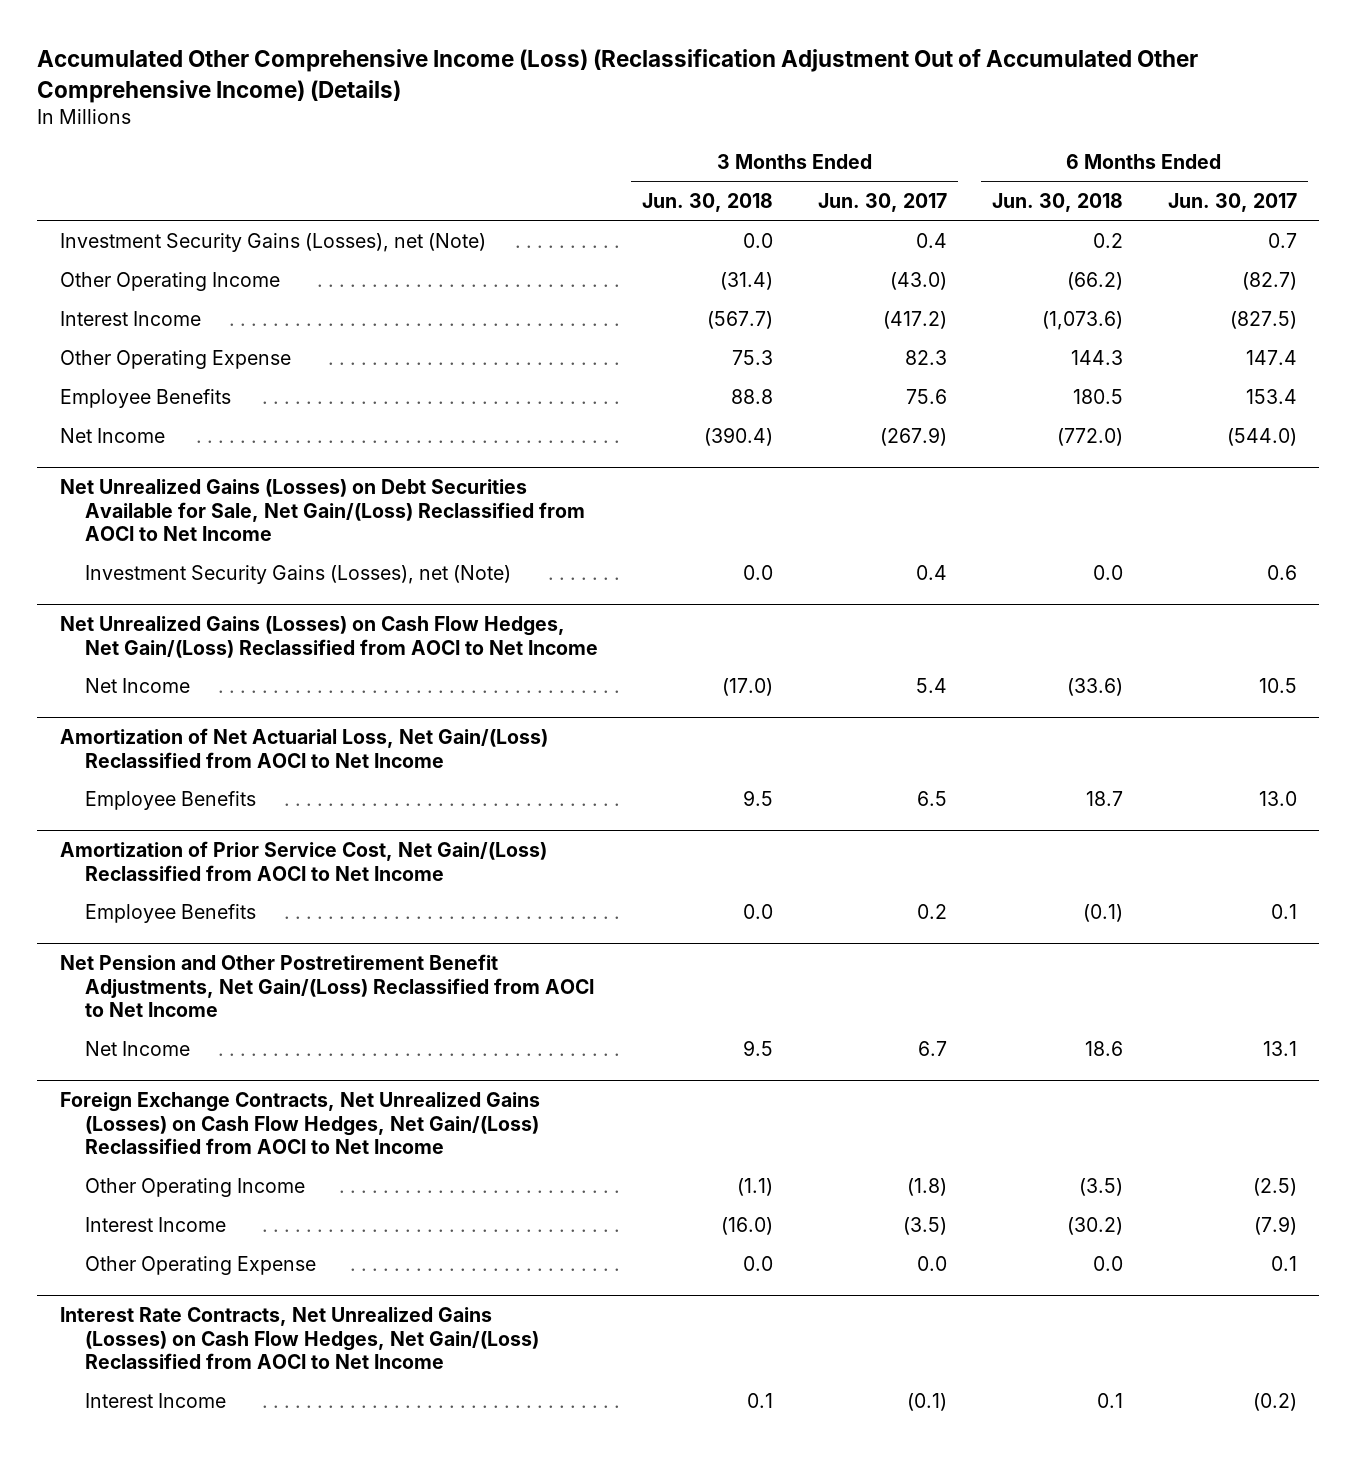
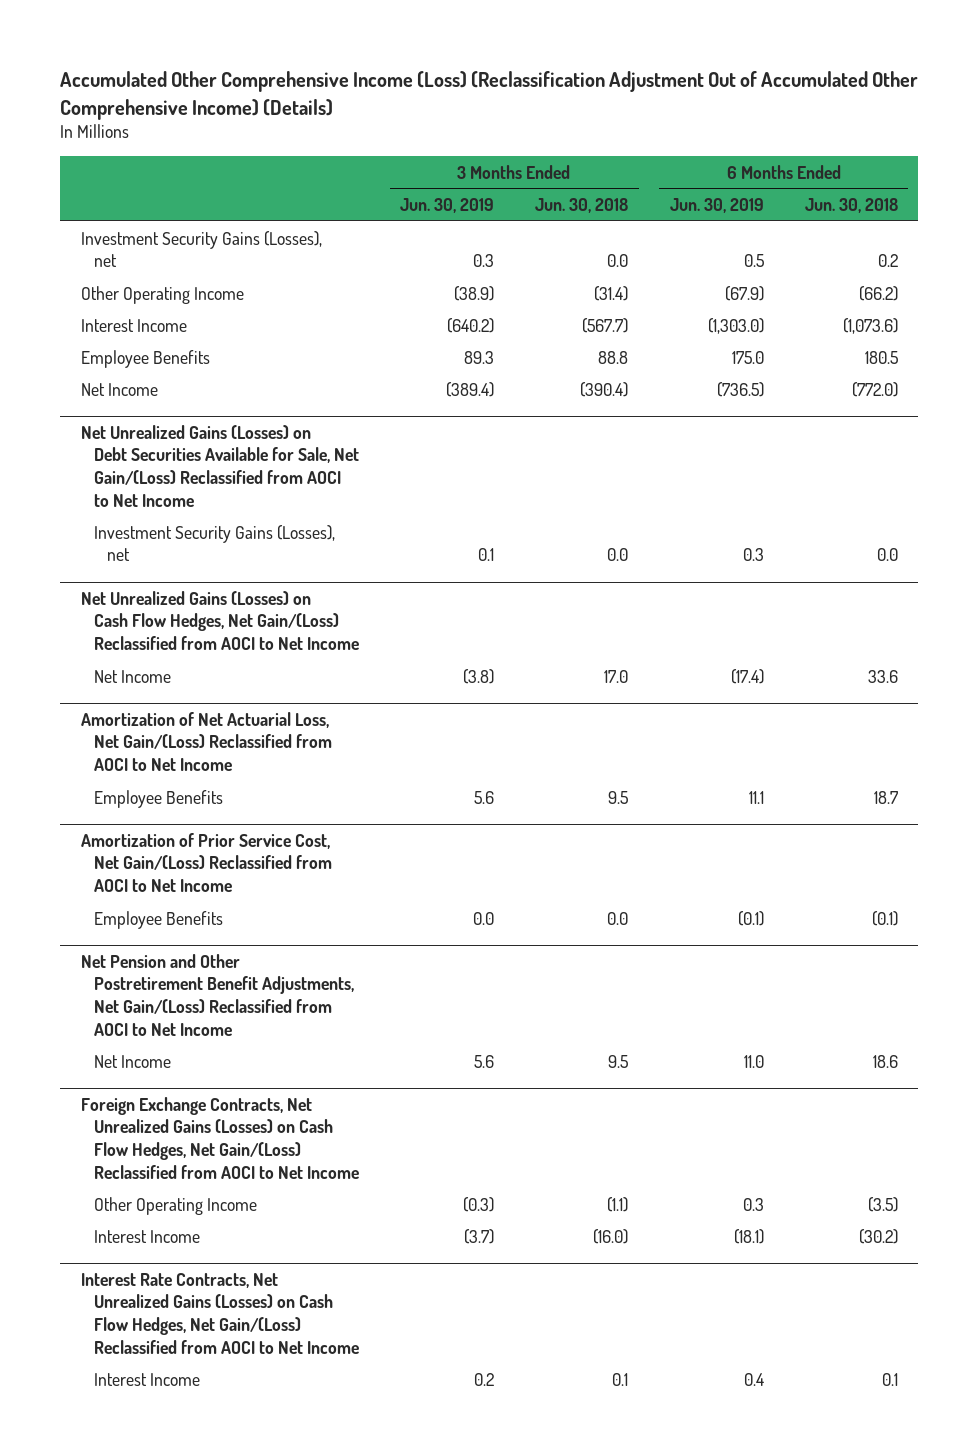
[818,193,948,213] Jun. 30, 2017 -> none
[1167,193,1297,213] Jun. 30, 2017 -> none
none -> [399,197,494,213] Jun. 30, 2019
none -> [669,197,764,213] Jun. 30, 2019
[59,233,486,253] Investment Security Gains (Losses), net (Note) -> [80,230,322,268] Investment Security Gains (Losses), net
[59,350,291,370] Other Operating Expense -> none
[84,565,511,585] Investment Security Gains (Losses), net (Note) -> [93,524,335,562] Investment Security Gains (Losses), net
[722,678,774,697] (17.0) -> [604,669,629,683] 17.0
[1066,678,1123,697] (33.6) -> [867,669,898,683] 33.6
[84,1256,316,1276] Other Operating Expense -> none

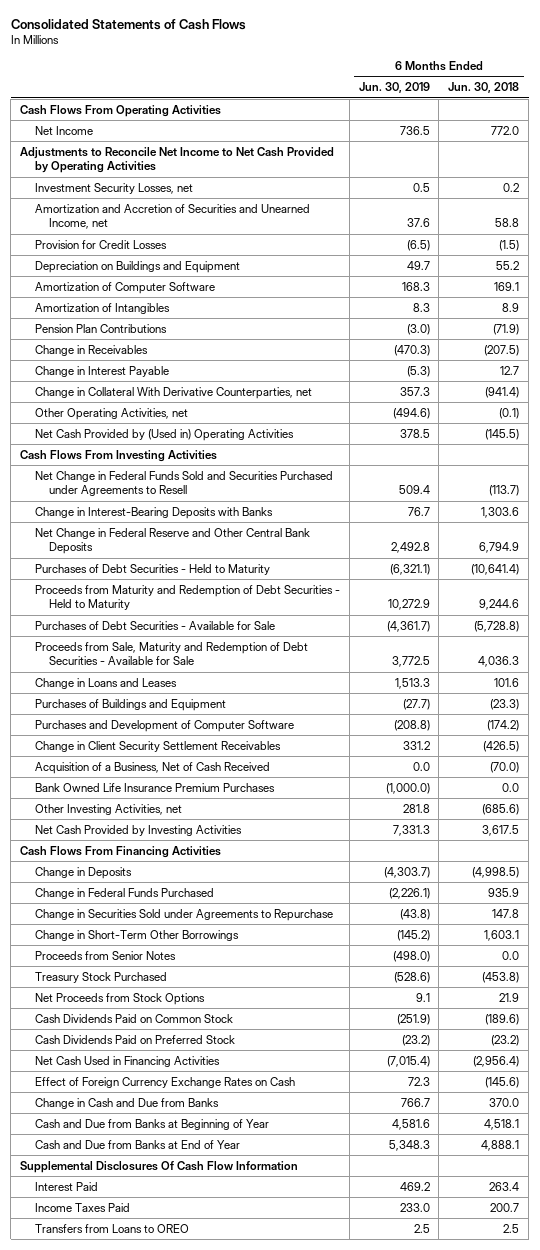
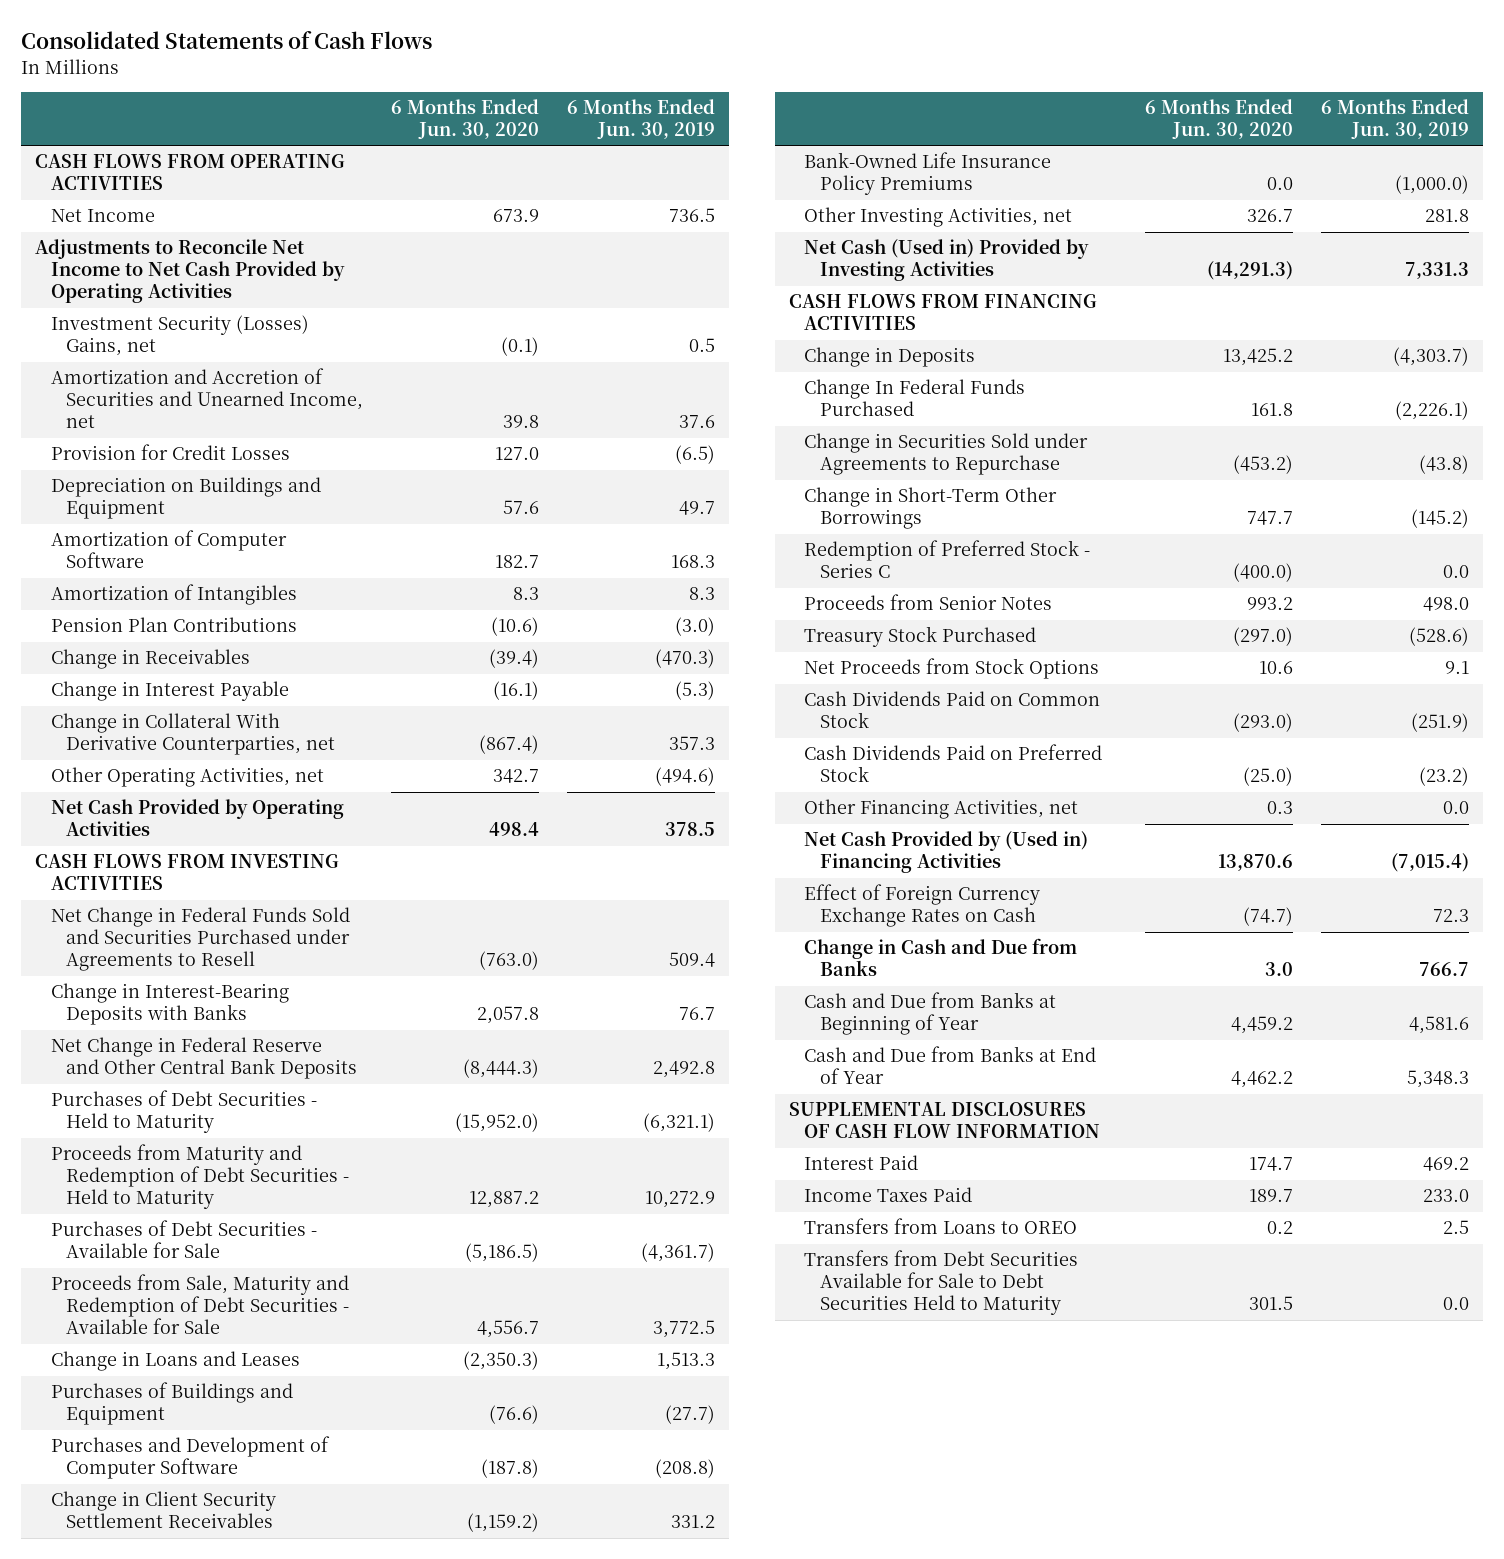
[448,82,520,94] Jun. 30, 2018 -> none
none -> [391,99,540,140] 6 Months Ended Jun. 30, 2020
[20,104,222,117] Cash Flows From Operating Activities -> [35,154,346,191] CASH FLOWS FROM OPERATING ACTIVITIES
[34,182,193,194] Investment Security Losses, net -> [50,315,309,357] Investment Security (Losses) Gains, net
[34,428,294,441] Net Cash Provided by (Used in) Operating Activities -> [50,799,344,837] Net Cash Provided by Operating Activities
[20,449,218,462] Cash Flows From Investing Activities -> [35,854,340,891] CASH FLOWS FROM INVESTING ACTIVITIES
[34,761,270,774] Acquisition of a Business, Net of Cash Received -> none
[34,782,275,792] Bank Owned Life Insurance Premium Purchases -> [804,152,1052,196] Bank-Owned Life Insurance Policy Premiums
[34,824,242,836] Net Cash Provided by Investing Activities -> [804,239,1090,282] Net Cash (Used in) Provided by Investing Activities
[20,845,222,858] Cash Flows From Financing Activities -> [788,294,1097,331] CASH FLOWS FROM FINANCING ACTIVITIES
[34,887,214,899] Change in Federal Funds Purchased -> [804,379,1026,417] Change In Federal Funds Purchased
none -> [804,540,1091,579] Redemption of Preferred Stock - Series C
[392,950,430,962] (498.0) -> [1422,597,1469,612] 498.0
none -> [804,799,1079,820] Other Financing Activities, net
[34,1055,220,1067] Net Cash Used in Financing Activities -> [804,831,1089,874] Net Cash Provided by (Used in) Financing Activities
[20,1160,299,1173] Supplemental Disclosures Of Cash Flow Information -> [788,1102,1101,1139] SUPPLEMENTAL DISCLOSURES OF CASH FLOW INFORMATION
none -> [804,1250,1079,1316] Transfers from Debt Securities Available for Sale to Debt Securities Held to Maturity

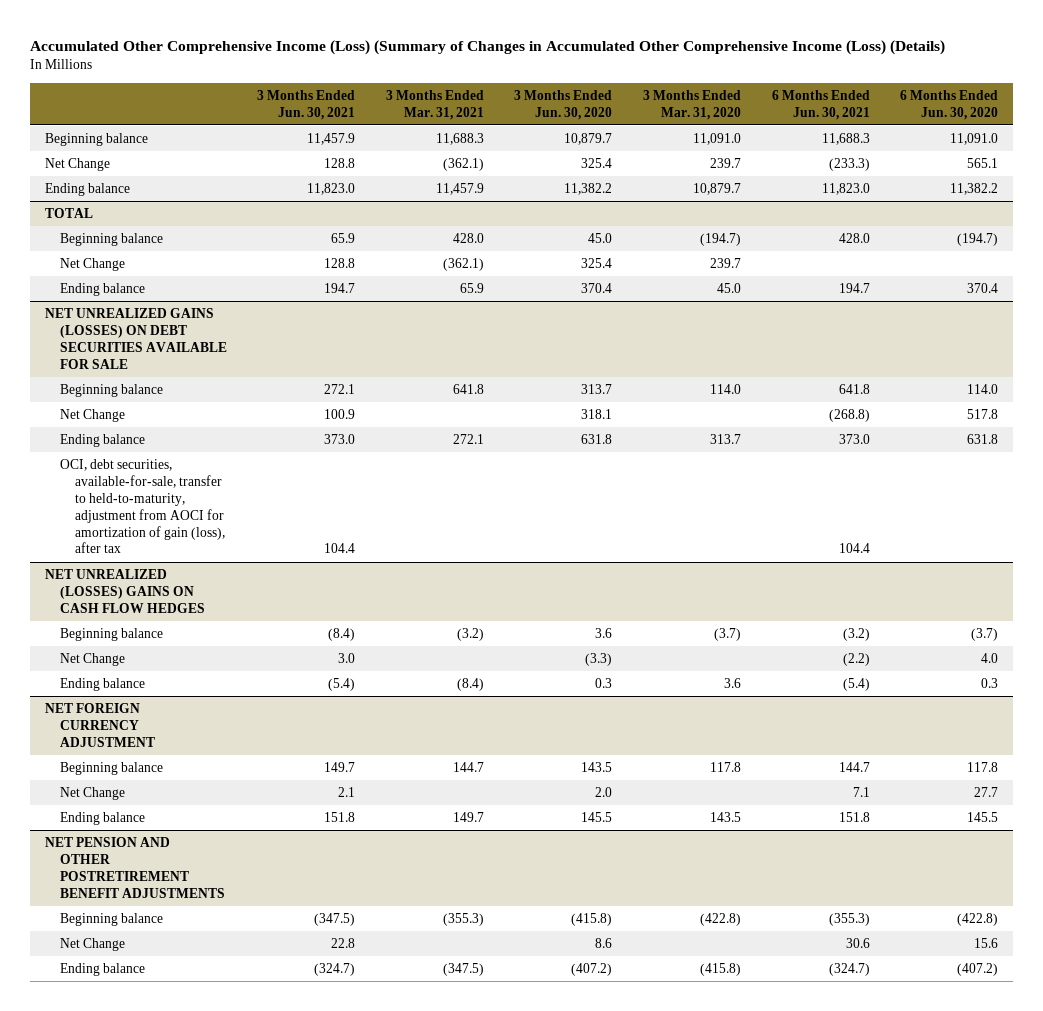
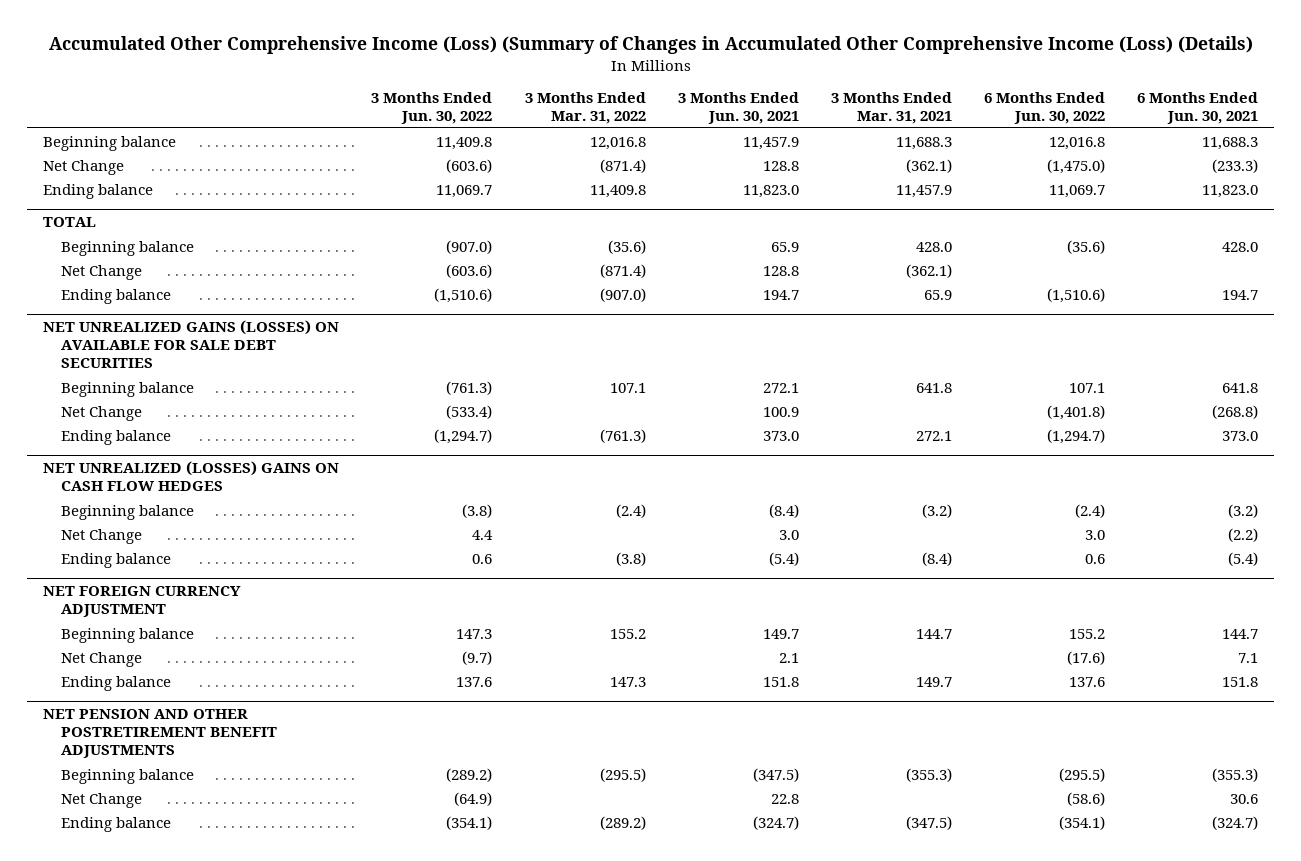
[514,89,613,120] 3 Months Ended Jun. 30, 2020 -> none
[643,89,742,120] 3 Months Ended Mar. 31, 2020 -> none
[900,89,999,120] 6 Months Ended Jun. 30, 2020 -> none
none -> [371,92,493,125] 3 Months Ended Jun. 30, 2022
none -> [524,92,646,125] 3 Months Ended Mar. 31, 2022
none -> [984,92,1106,125] 6 Months Ended Jun. 30, 2022
[44,308,227,369] NET UNREALIZED GAINS (LOSSES) ON DEBT SECURITIES AVAILABLE FOR SALE -> [43,320,340,368] NET UNREALIZED GAINS (LOSSES) ON AVAILABLE FOR SALE DEBT SECURITIES
[59,459,225,554] OCI, debt securities, available-for-sale, transfer to held-to-maturity, adjustment from AOCI for amortization of gain (loss), after tax -> none

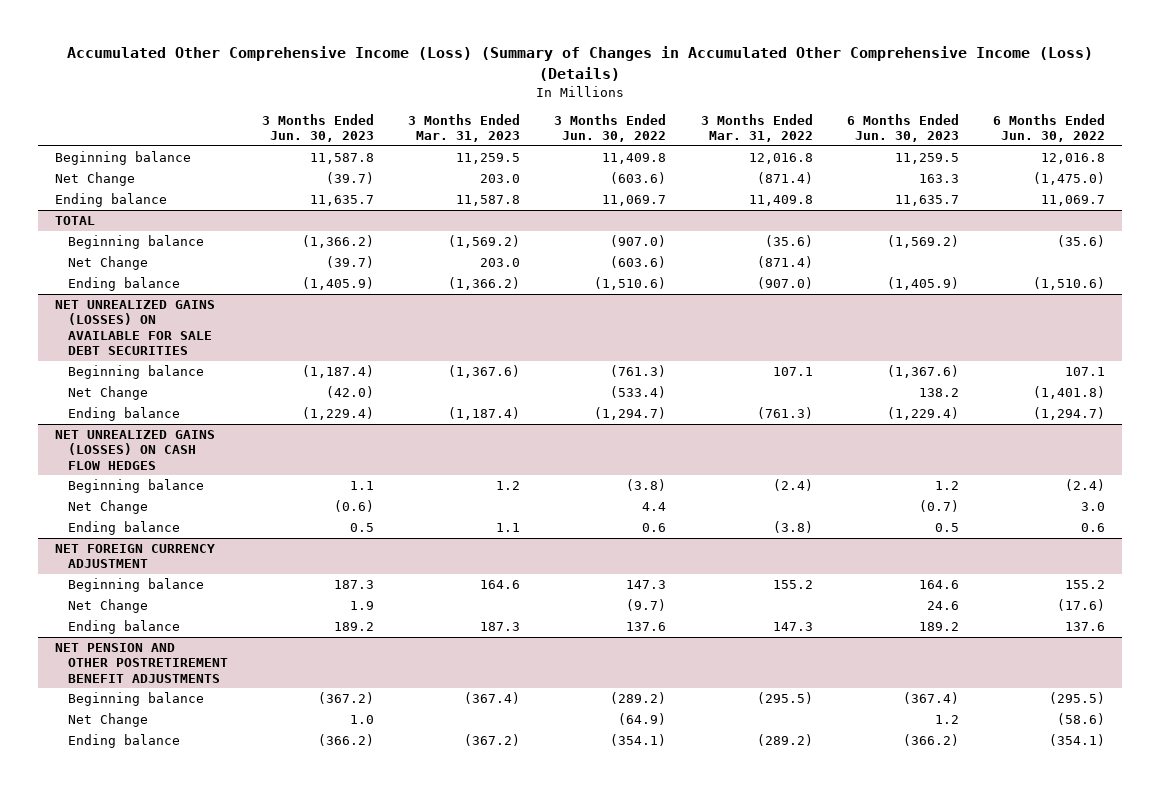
[677,92,799,125] 3 Months Ended Jun. 30, 2021 -> none
[830,92,952,125] 3 Months Ended Mar. 31, 2021 -> none
[1137,92,1259,125] 6 Months Ended Jun. 30, 2021 -> none
none -> [261,114,374,143] 3 Months Ended Jun. 30, 2023
none -> [408,114,521,143] 3 Months Ended Mar. 31, 2023
none -> [846,114,959,143] 6 Months Ended Jun. 30, 2023
[43,461,340,492] NET UNREALIZED (LOSSES) GAINS ON CASH FLOW HEDGES -> [55,430,216,470] NET UNREALIZED GAINS (LOSSES) ON CASH FLOW HEDGES

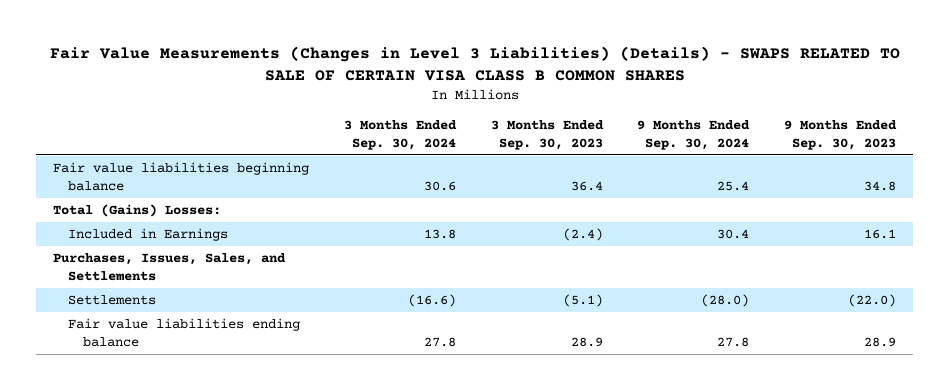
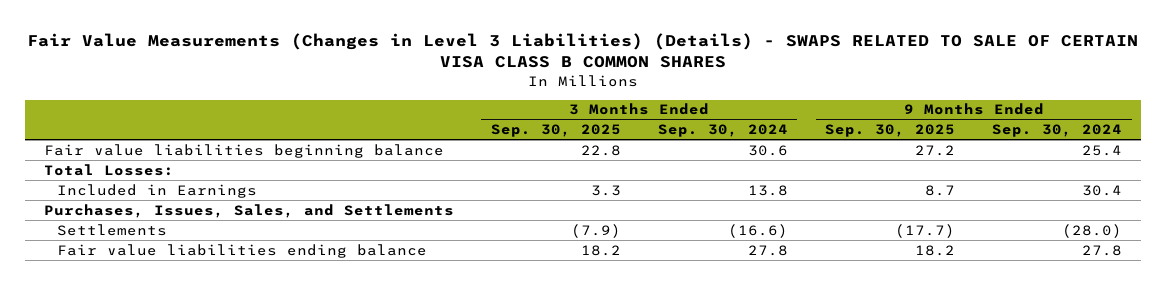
[490,120,604,150] 3 Months Ended Sep. 30, 2023 -> none
[784,120,898,150] 9 Months Ended Sep. 30, 2023 -> none
none -> [490,124,621,138] Sep. 30, 2025
none -> [825,124,956,138] Sep. 30, 2025
[53,204,222,218] Total (Gains) Losses: -> [43,163,174,176] Total Losses:

